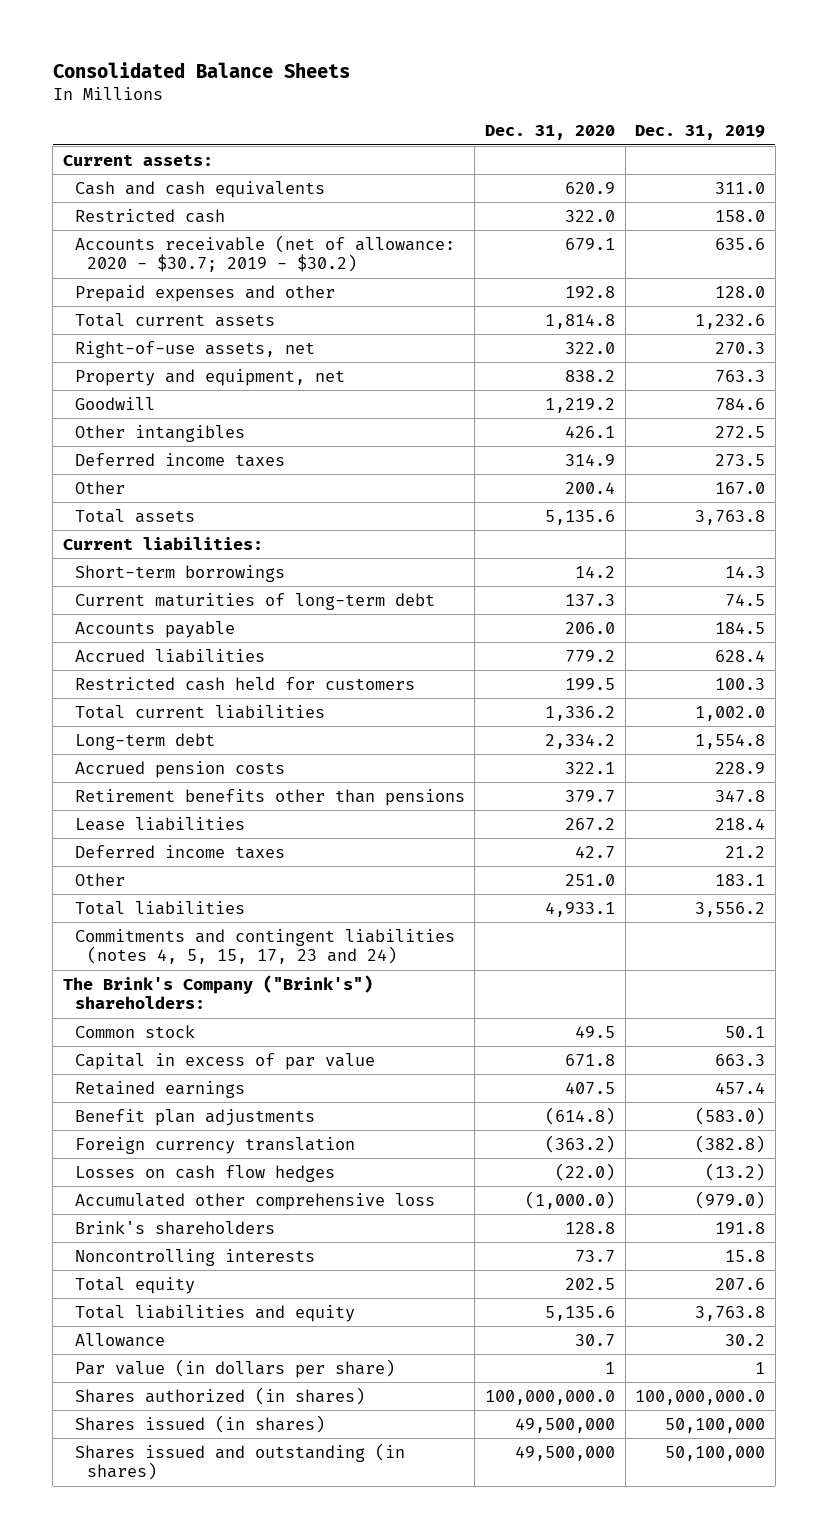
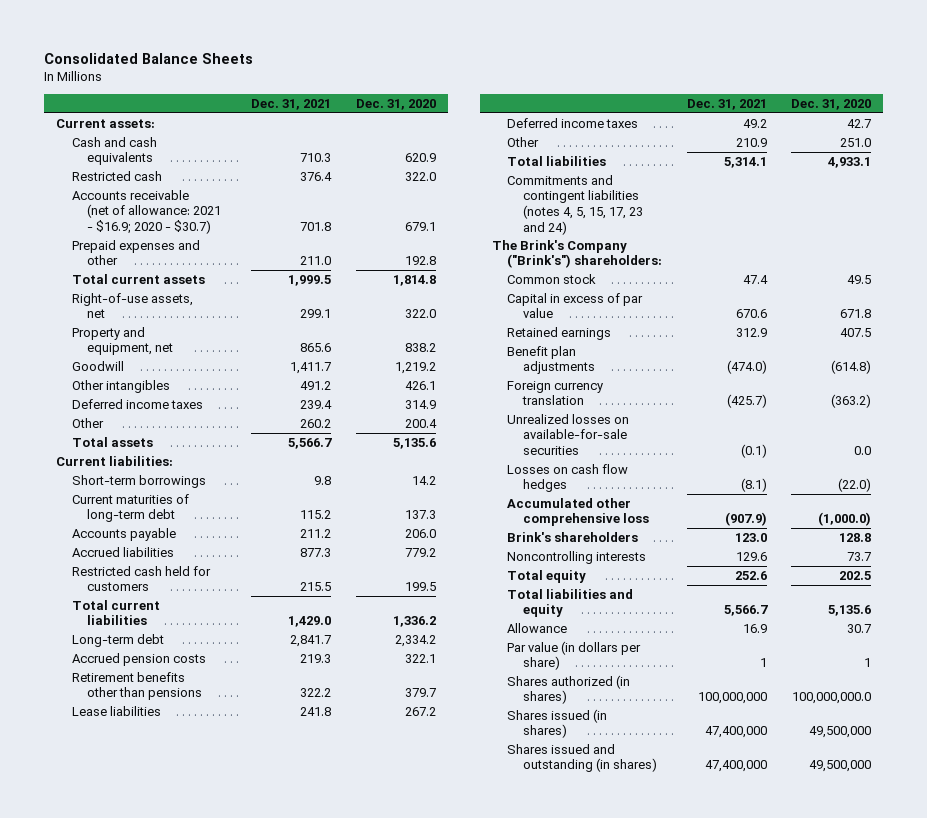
[635,125,766,141] Dec. 31, 2019 -> none
none -> [251,98,332,110] Dec. 31, 2021
[74,234,455,273] Accounts receivable (net of allowance: 2020 - $30.7; 2019 - $30.2) -> [71,189,222,234] Accounts receivable (net of allowance: 2021 - $16.9; 2020 - $30.7)
none -> [507,413,630,455] Unrealized losses on available-for-sale securities

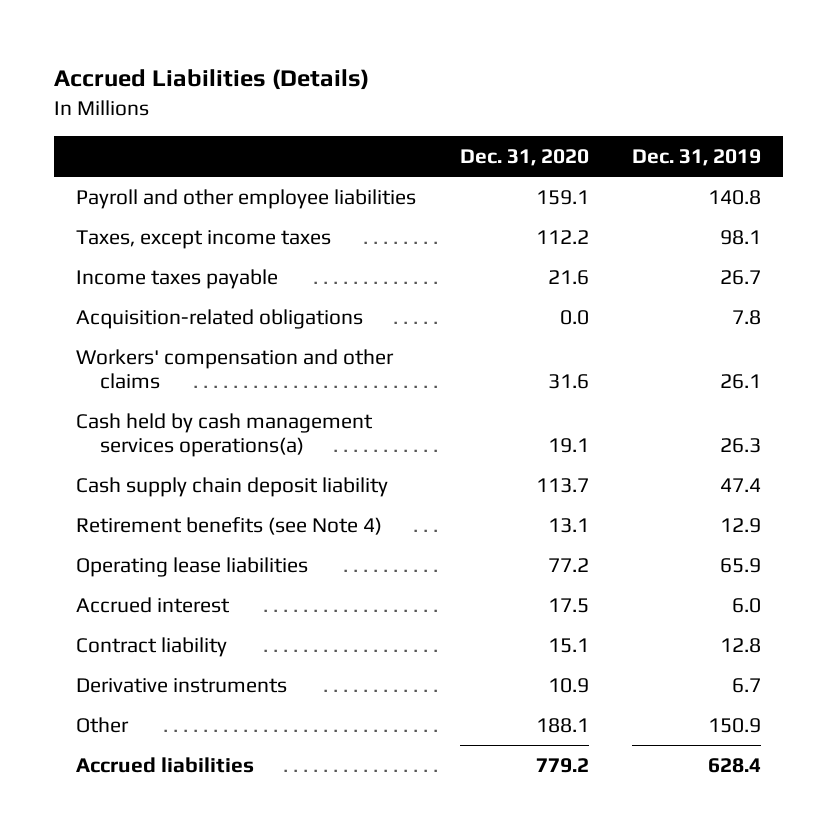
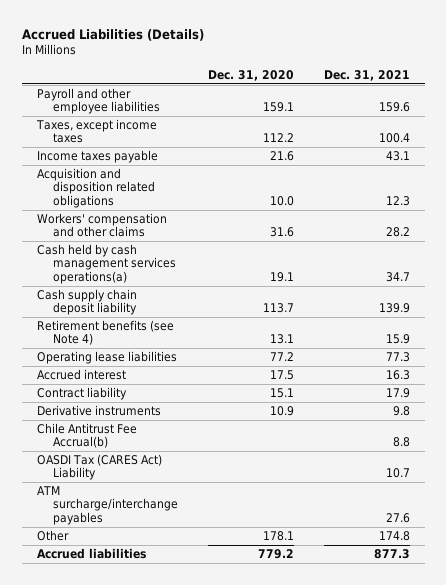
[632,148,762,166] Dec. 31, 2019 -> none
none -> [323,69,410,81] Dec. 31, 2021
[75,308,363,329] Acquisition-related obligations -> [36,168,155,208] Acquisition and disposition related obligations
[559,309,589,325] 0.0 -> [269,195,294,206] 10.0
none -> [36,423,137,449] Chile Antitrust Fee Accrual(b)
none -> [36,454,162,481] OASDI Tax (CARES Act) Liability
none -> [36,486,178,525] ATM surcharge/interchange payables
[535,717,589,733] 188.1 -> [262,531,294,542] 178.1

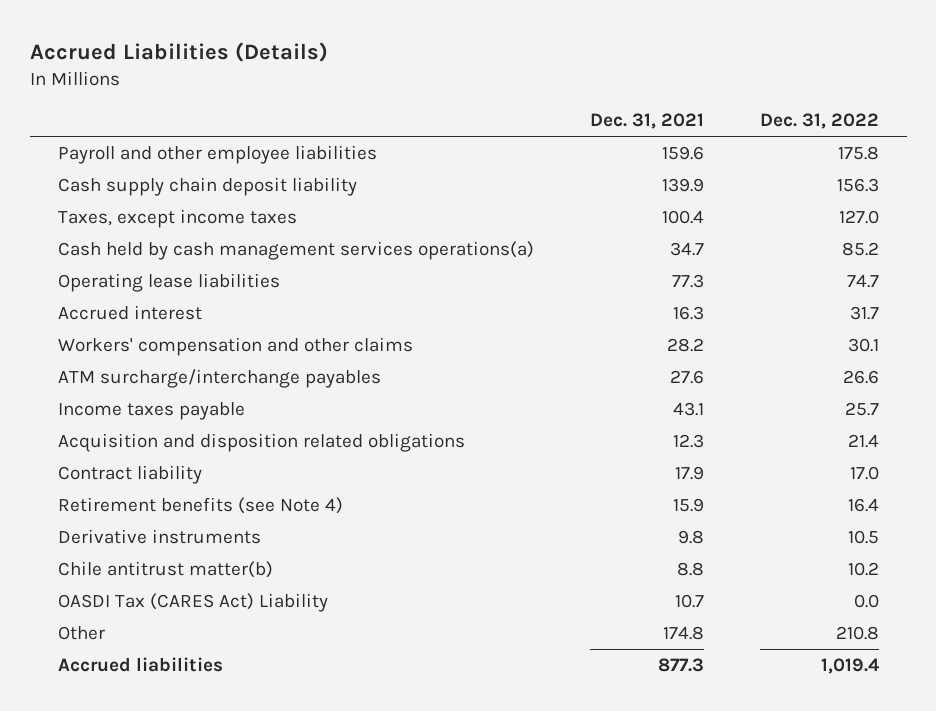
[207,69,294,81] Dec. 31, 2020 -> none
none -> [759,112,879,129] Dec. 31, 2022
[36,289,137,316] Cash supply chain deposit liability -> [57,177,357,197] Cash supply chain deposit liability
[36,213,167,238] Workers' compensation and other claims -> [57,337,413,357] Workers' compensation and other claims
[36,486,178,525] ATM surcharge/interchange payables -> [57,369,381,389] ATM surcharge/interchange payables
[36,150,158,164] Income taxes payable -> [57,402,245,421] Income taxes payable
[36,168,155,208] Acquisition and disposition related obligations -> [57,433,465,453] Acquisition and disposition related obligations
[36,320,174,346] Retirement benefits (see Note 4) -> [57,497,343,515] Retirement benefits (see Note 4)
[36,423,137,449] Chile Antitrust Fee Accrual(b) -> [57,561,273,579] Chile antitrust matter(b)

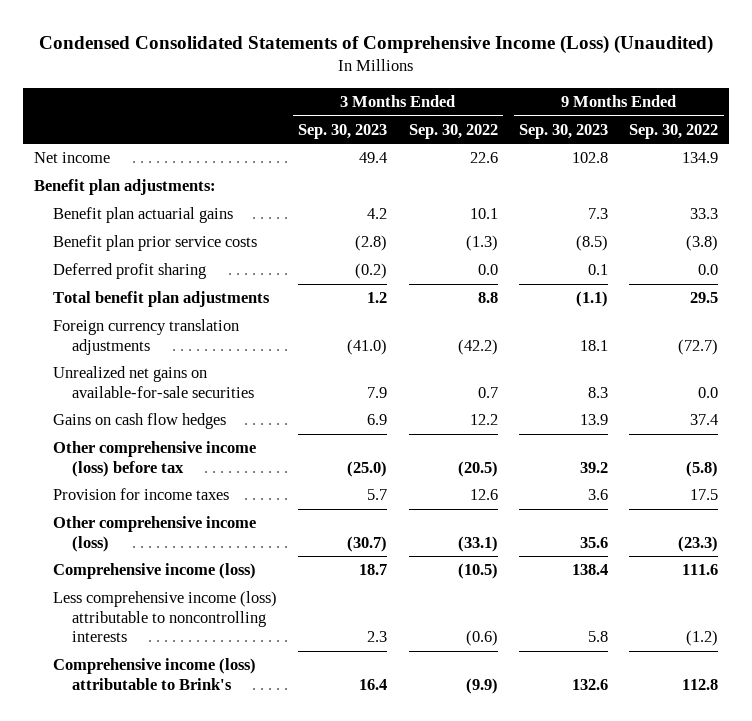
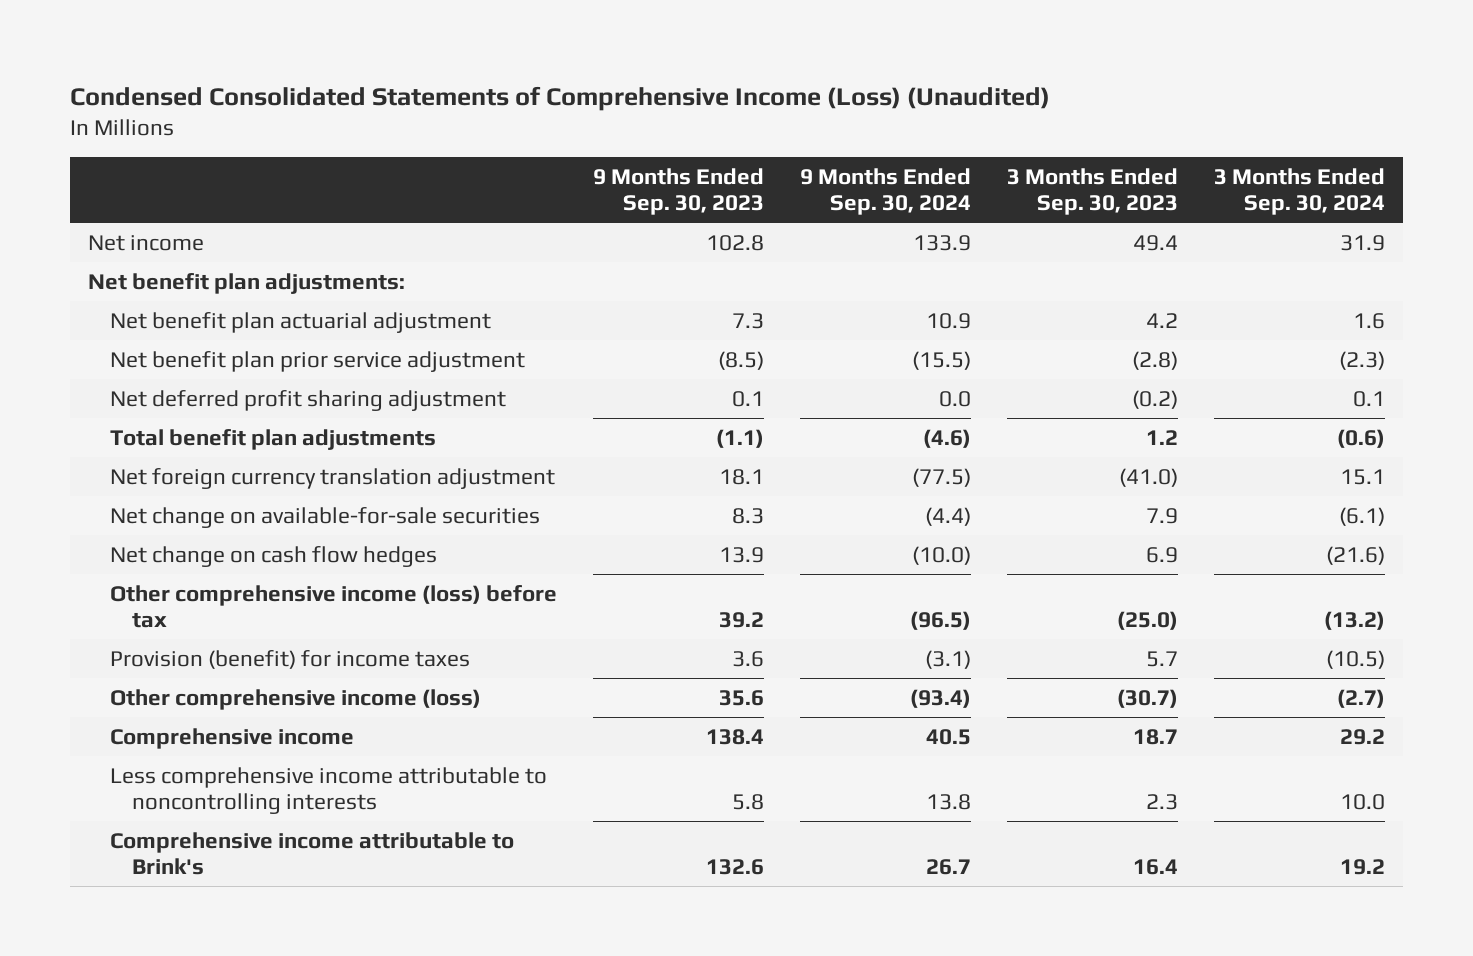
[408,123,498,139] Sep. 30, 2022 -> none
[629,123,719,139] Sep. 30, 2022 -> none
none -> [800,167,972,215] 9 Months Ended Sep. 30, 2024
none -> [1213,167,1385,215] 3 Months Ended Sep. 30, 2024
[33,179,216,196] Benefit plan adjustments: -> [87,272,405,294] Net benefit plan adjustments:
[52,207,233,224] Benefit plan actuarial gains -> [110,311,492,333] Net benefit plan actuarial adjustment
[52,235,257,252] Benefit plan prior service costs -> [110,350,526,372] Net benefit plan prior service adjustment
[52,263,206,280] Deferred profit sharing -> [110,389,507,411] Net deferred profit sharing adjustment
[52,319,239,355] Foreign currency translation adjustments -> [110,467,556,489] Net foreign currency translation adjustment
[52,366,255,398] Unrealized net gains on available-for-sale securities -> [110,506,541,528] Net change on available-for-sale securities
[52,413,226,430] Gains on cash flow hedges -> [110,545,438,567] Net change on cash flow hedges
[52,488,229,501] Provision for income taxes -> [110,649,471,669] Provision (benefit) for income taxes
[52,563,256,580] Comprehensive income (loss) -> [110,727,355,749] Comprehensive income
[52,591,277,642] Less comprehensive income (loss) attributable to noncontrolling interests -> [110,766,548,814] Less comprehensive income attributable to noncontrolling interests
[52,658,256,690] Comprehensive income (loss) attributable to Brink's -> [110,831,515,875] Comprehensive income attributable to Brink's

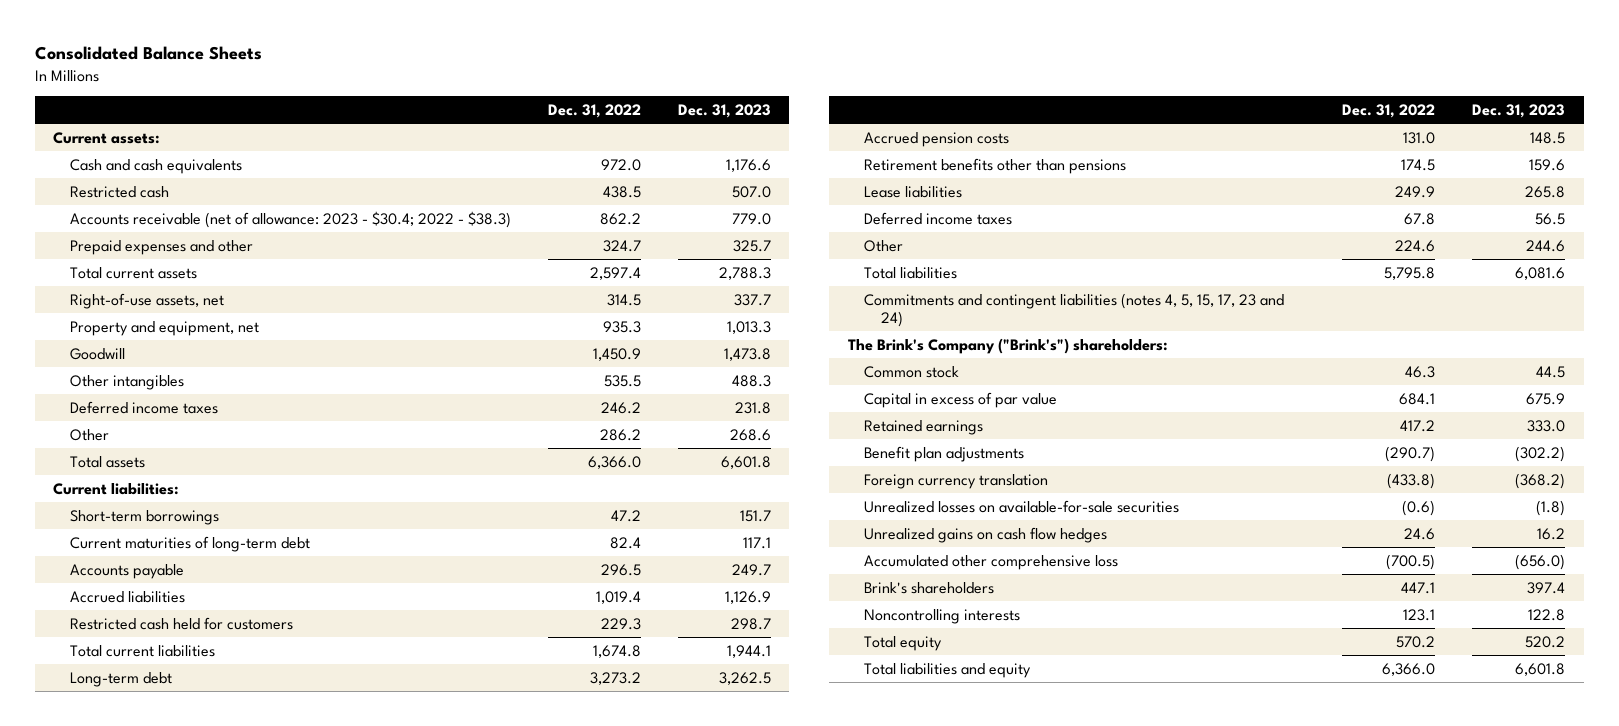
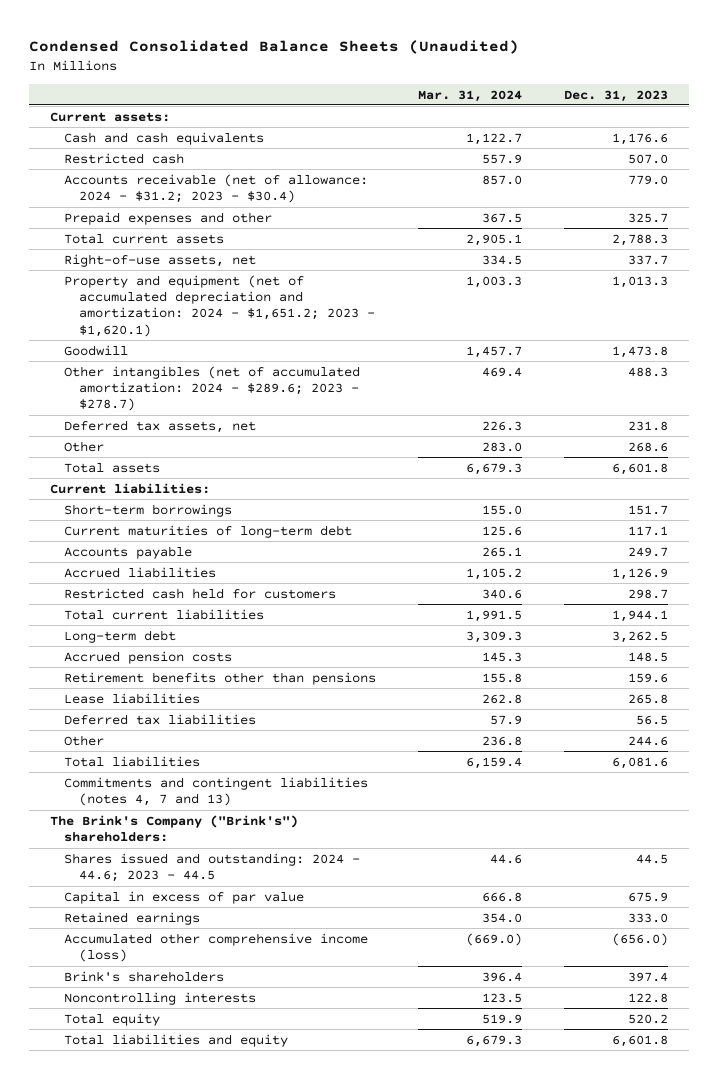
[34,46,262,61] Consolidated Balance Sheets -> [28,39,519,54] Condensed Consolidated Balance Sheets (Unaudited)
[547,103,641,118] Dec. 31, 2022 -> none
none -> [418,89,523,102] Mar. 31, 2024
[69,210,511,228] Accounts receivable (net of allowance: 2023 - $30.4; 2022 - $38.3) -> [64,173,369,204] Accounts receivable (net of allowance: 2024 - $31.2; 2023 - $30.4)
[69,320,259,336] Property and equipment, net -> [64,274,375,337] Property and equipment (net of accumulated depreciation and amortization: 2024 - $1,651.2; 2023 - $1,620.1)
[69,374,184,390] Other intangibles -> [64,365,361,412] Other intangibles (net of accumulated amortization: 2024 - $289.6; 2023 - $278.7)
[69,400,218,414] Deferred income taxes -> [64,419,257,433] Deferred tax assets, net
[864,211,1013,225] Deferred income taxes -> [64,713,257,725] Deferred tax liabilities
[864,292,1285,328] Commitments and contingent liabilities (notes 4, 5, 15, 17, 23 and 24) -> [64,776,369,807] Commitments and contingent liabilities (notes 4, 7 and 13)
[864,365,960,378] Common stock -> [64,852,361,883] Shares issued and outstanding: 2024 - 44.6; 2023 - 44.5
[864,445,1025,462] Benefit plan adjustments -> none
[864,473,1049,489] Foreign currency translation -> none
[864,499,1180,513] Unrealized losses on available-for-sale securities -> none
[864,526,1108,543] Unrealized gains on cash flow hedges -> none
[864,554,1119,570] Accumulated other comprehensive loss -> [64,932,369,963] Accumulated other comprehensive income (loss)

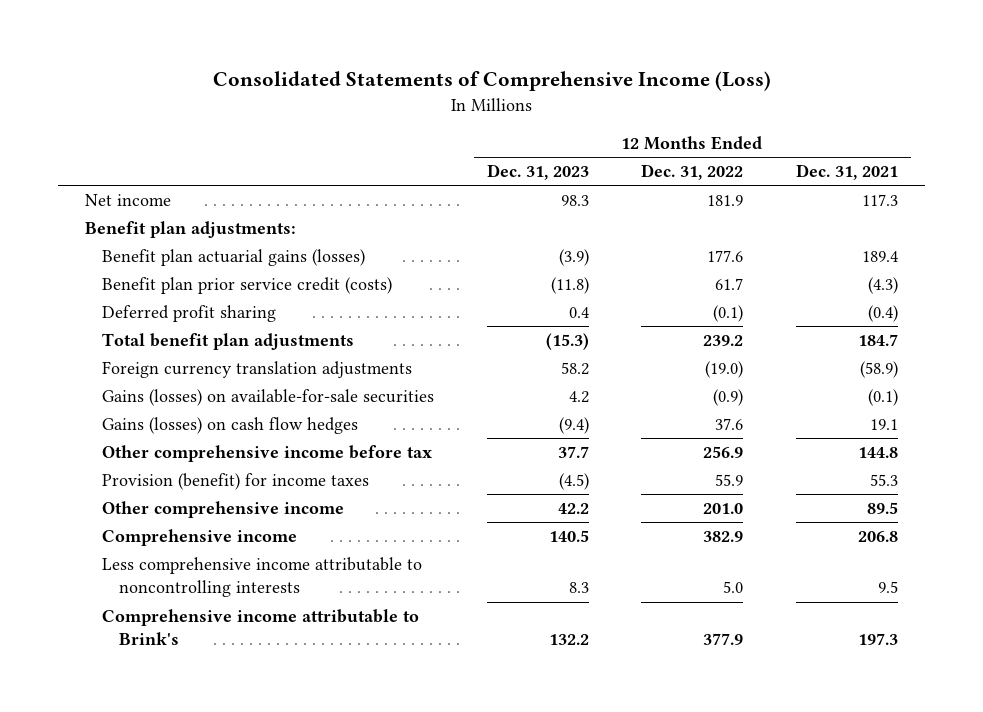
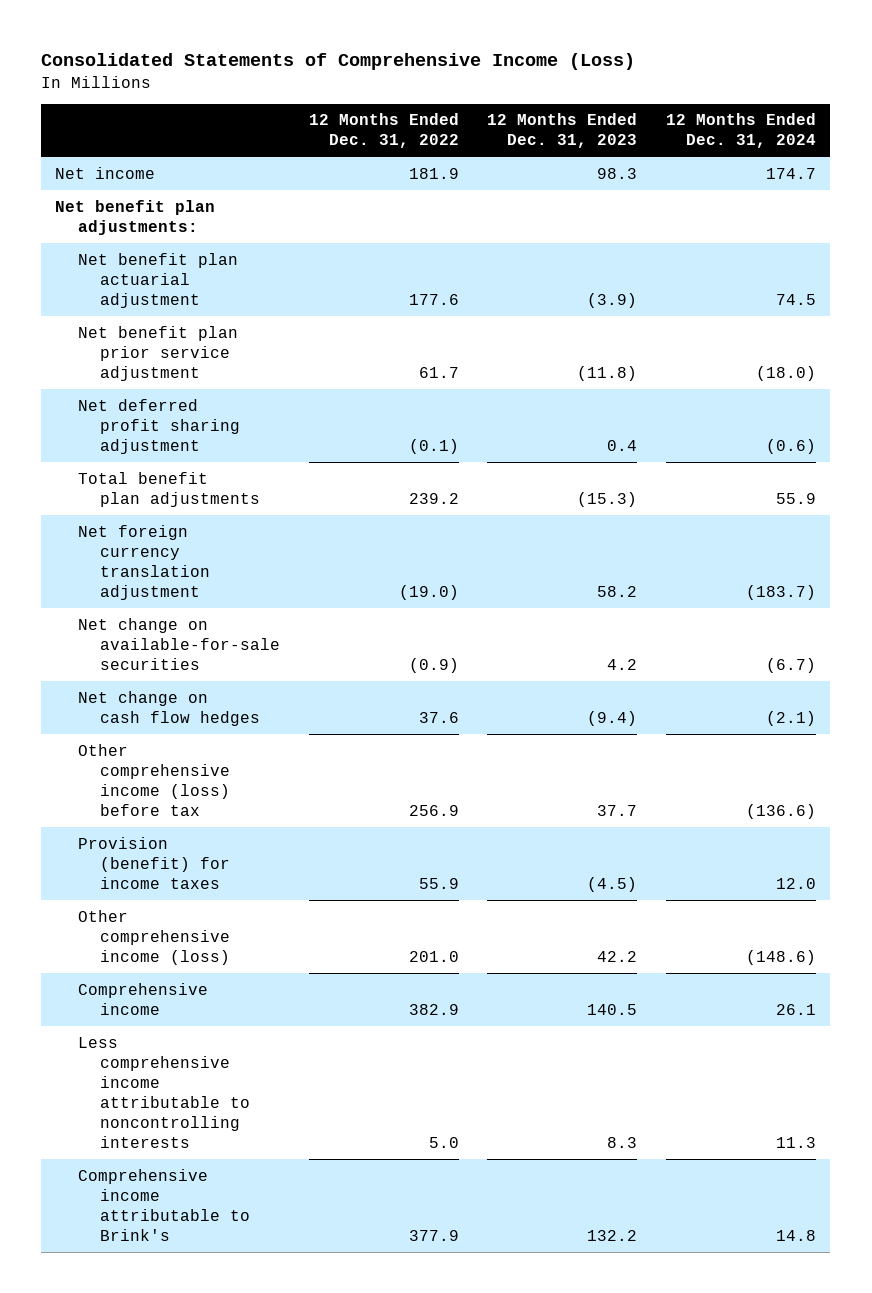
[796,163,899,180] Dec. 31, 2021 -> none
none -> [666,113,817,149] 12 Months Ended Dec. 31, 2024
[84,220,296,238] Benefit plan adjustments: -> [55,199,216,235] Net benefit plan adjustments:
[102,248,366,266] Benefit plan actuarial gains (losses) -> [77,252,238,308] Net benefit plan actuarial adjustment
[102,276,393,294] Benefit plan prior service credit (costs) -> [77,325,238,381] Net benefit plan prior service adjustment
[102,304,277,322] Deferred profit sharing -> [77,398,240,454] Net deferred profit sharing adjustment
[102,360,413,378] Foreign currency translation adjustments -> [77,524,210,600] Net foreign currency translation adjustment
[102,388,435,406] Gains (losses) on available-for-sale securities -> [77,617,280,670] Net change on available-for-sale securities
[102,416,359,434] Gains (losses) on cash flow hedges -> [77,690,260,726] Net change on cash flow hedges
[102,444,433,462] Other comprehensive income before tax -> [77,743,230,816] Other comprehensive income (loss) before tax
[102,500,345,518] Other comprehensive income -> [77,909,230,965] Other comprehensive income (loss)

